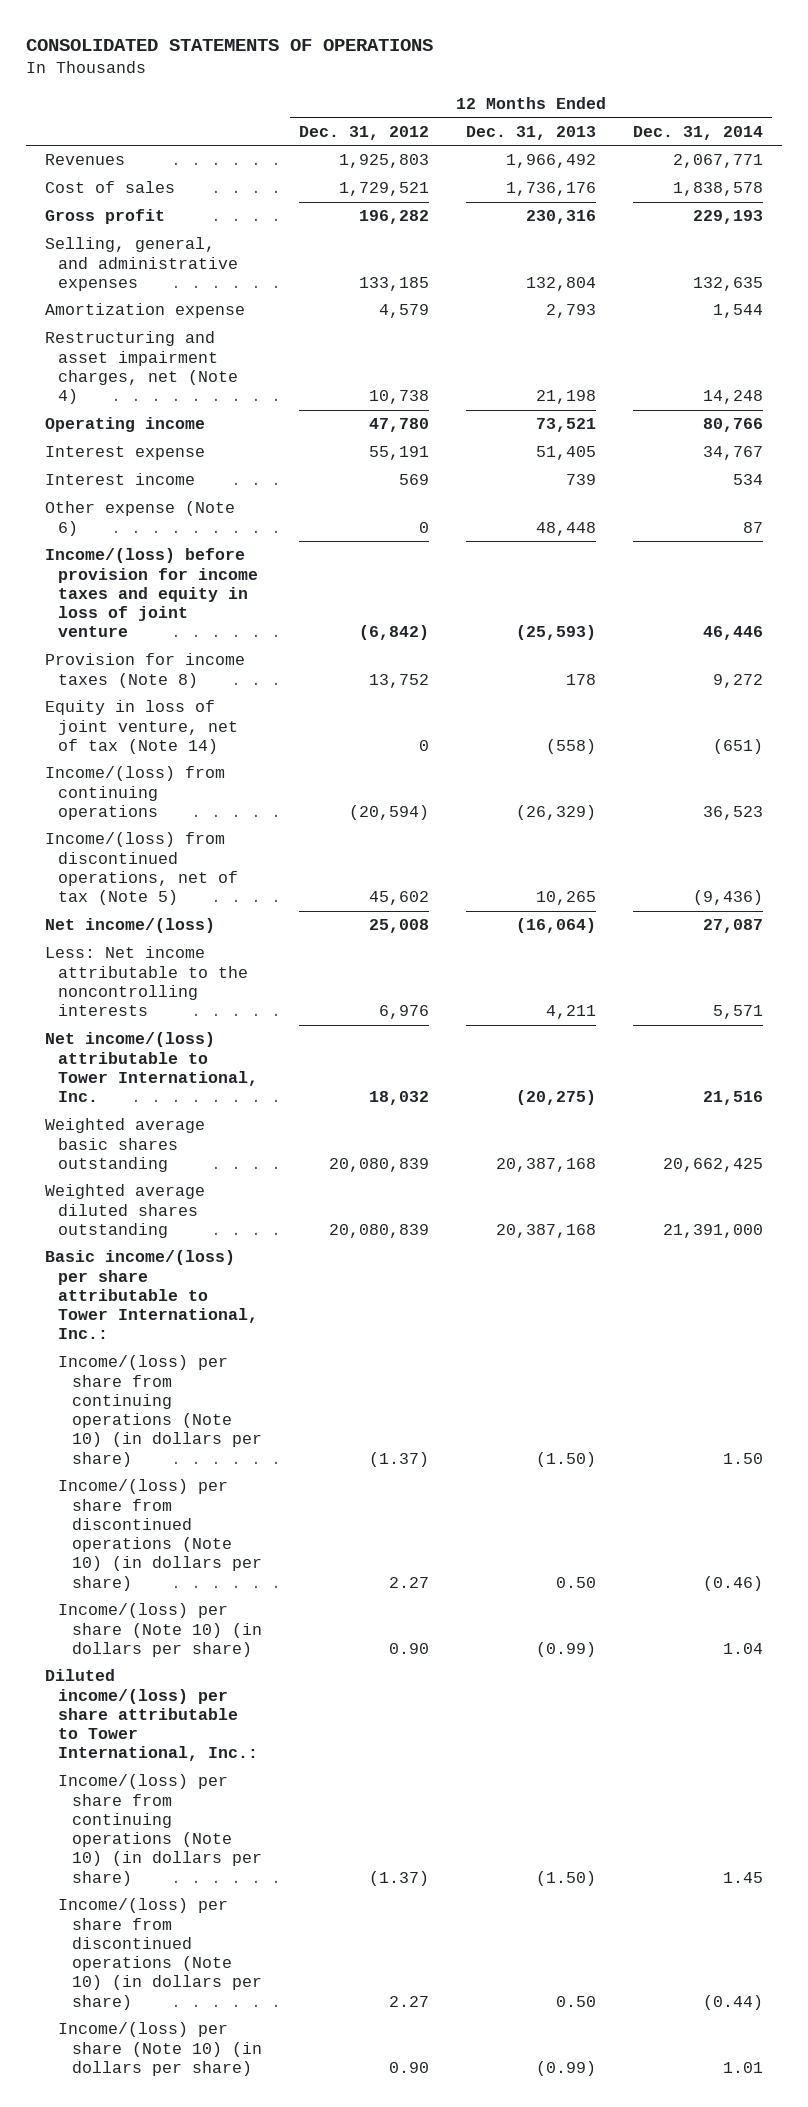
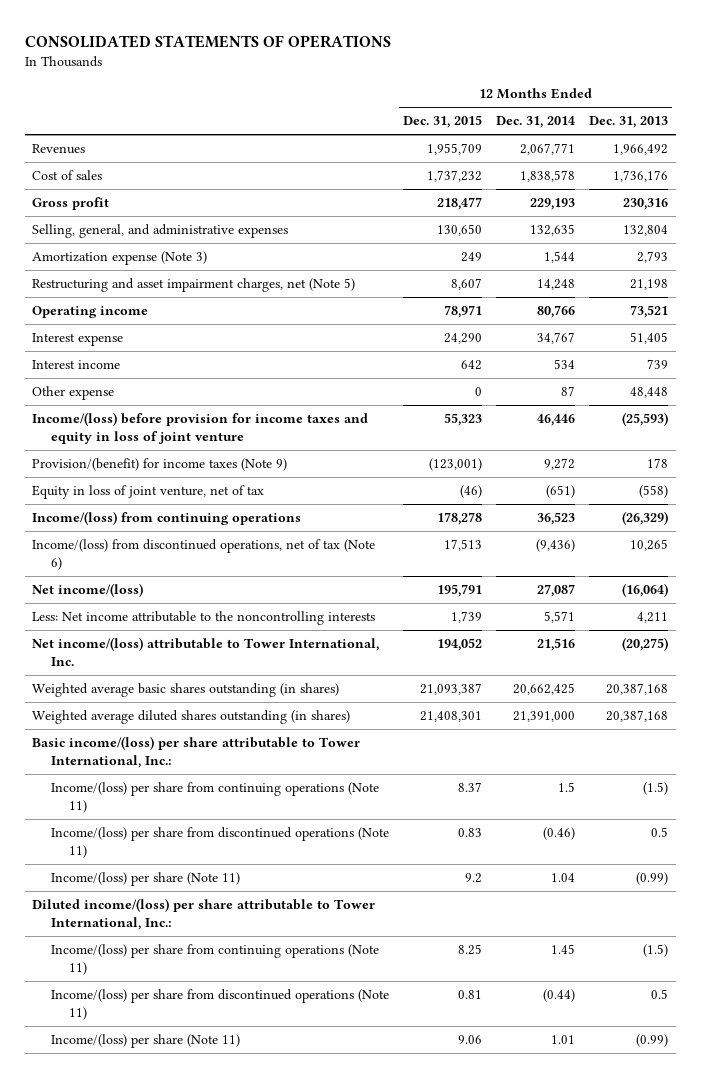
[299,125,430,140] Dec. 31, 2012 -> none
none -> [402,115,482,129] Dec. 31, 2015
[44,303,245,319] Amortization expense -> [32,251,208,266] Amortization expense (Note 3)
[44,331,239,405] Restructuring and asset impairment charges, net (Note 4) -> [32,278,356,293] Restructuring and asset impairment charges, net (Note 5)
[44,501,235,536] Other expense (Note 6) -> [32,386,115,401] Other expense
[44,653,245,688] Provision for income taxes (Note 8) -> [32,458,288,472] Provision/(benefit) for income taxes (Note 9)
[44,700,239,754] Equity in loss of joint venture, net of tax (Note 14) -> [32,485,265,500] Equity in loss of joint venture, net of tax
[44,832,239,906] Income/(loss) from discontinued operations, net of tax (Note 5) -> [32,539,376,570] Income/(loss) from discontinued operations, net of tax (Note 6)
[44,1118,205,1172] Weighted average basic shares outstanding -> [32,683,340,698] Weighted average basic shares outstanding (in shares)
[44,1184,205,1238] Weighted average diluted shares outstanding -> [32,710,351,725] Weighted average diluted shares outstanding (in shares)
[58,1355,263,1467] Income/(loss) per share from continuing operations (Note 10) (in dollars per share) -> [50,782,379,813] Income/(loss) per share from continuing operations (Note 11)
[536,1451,597,1467] (1.50) -> [643,782,669,796] (1.5)
[723,1452,764,1464] 1.50 -> [558,782,576,793] 1.5
[58,1479,263,1591] Income/(loss) per share from discontinued operations (Note 10) (in dollars per share) -> [50,827,389,858] Income/(loss) per share from discontinued operations (Note 11)
[556,1576,597,1588] 0.50 -> [651,827,669,838] 0.5
[58,1603,263,1657] Income/(loss) per share (Note 10) (in dollars per share) -> [50,872,240,887] Income/(loss) per share (Note 11)
[58,1774,263,1886] Income/(loss) per share from continuing operations (Note 10) (in dollars per share) -> [50,944,379,975] Income/(loss) per share from continuing operations (Note 11)
[536,1870,597,1886] (1.50) -> [643,944,669,958] (1.5)
[58,1898,263,2010] Income/(loss) per share from discontinued operations (Note 10) (in dollars per share) -> [50,989,389,1020] Income/(loss) per share from discontinued operations (Note 11)
[556,1995,597,2007] 0.50 -> [651,989,669,1000] 0.5
[58,2022,263,2076] Income/(loss) per share (Note 10) (in dollars per share) -> [50,1034,240,1049] Income/(loss) per share (Note 11)

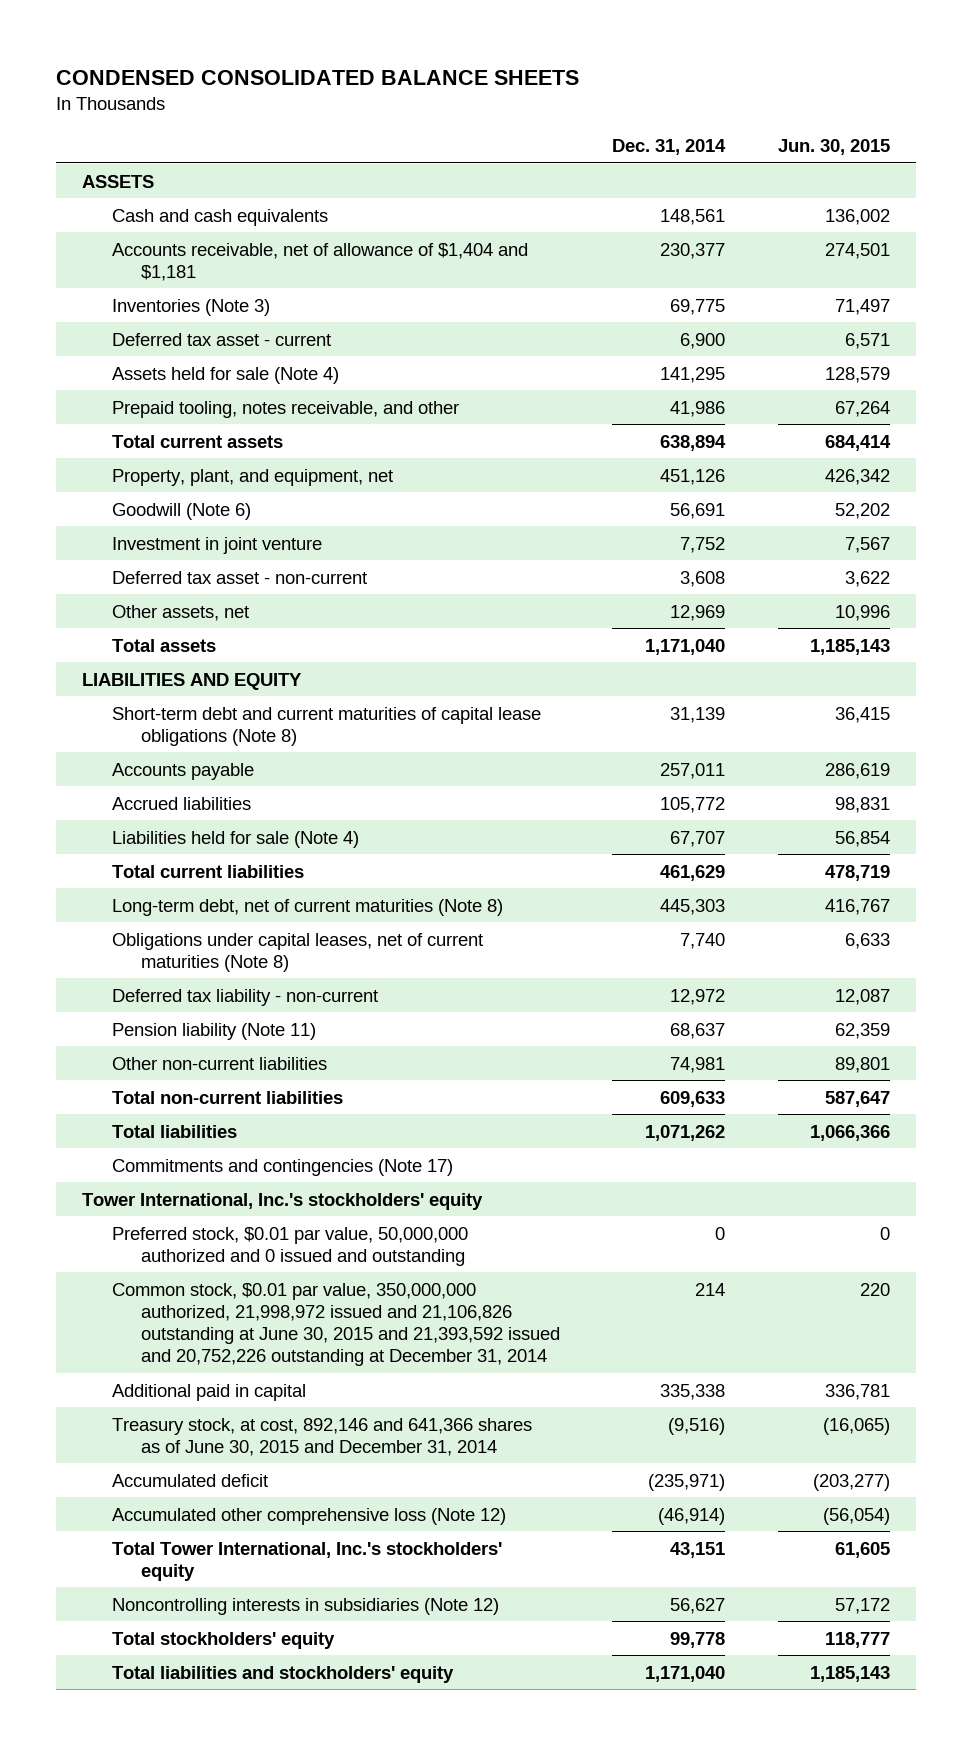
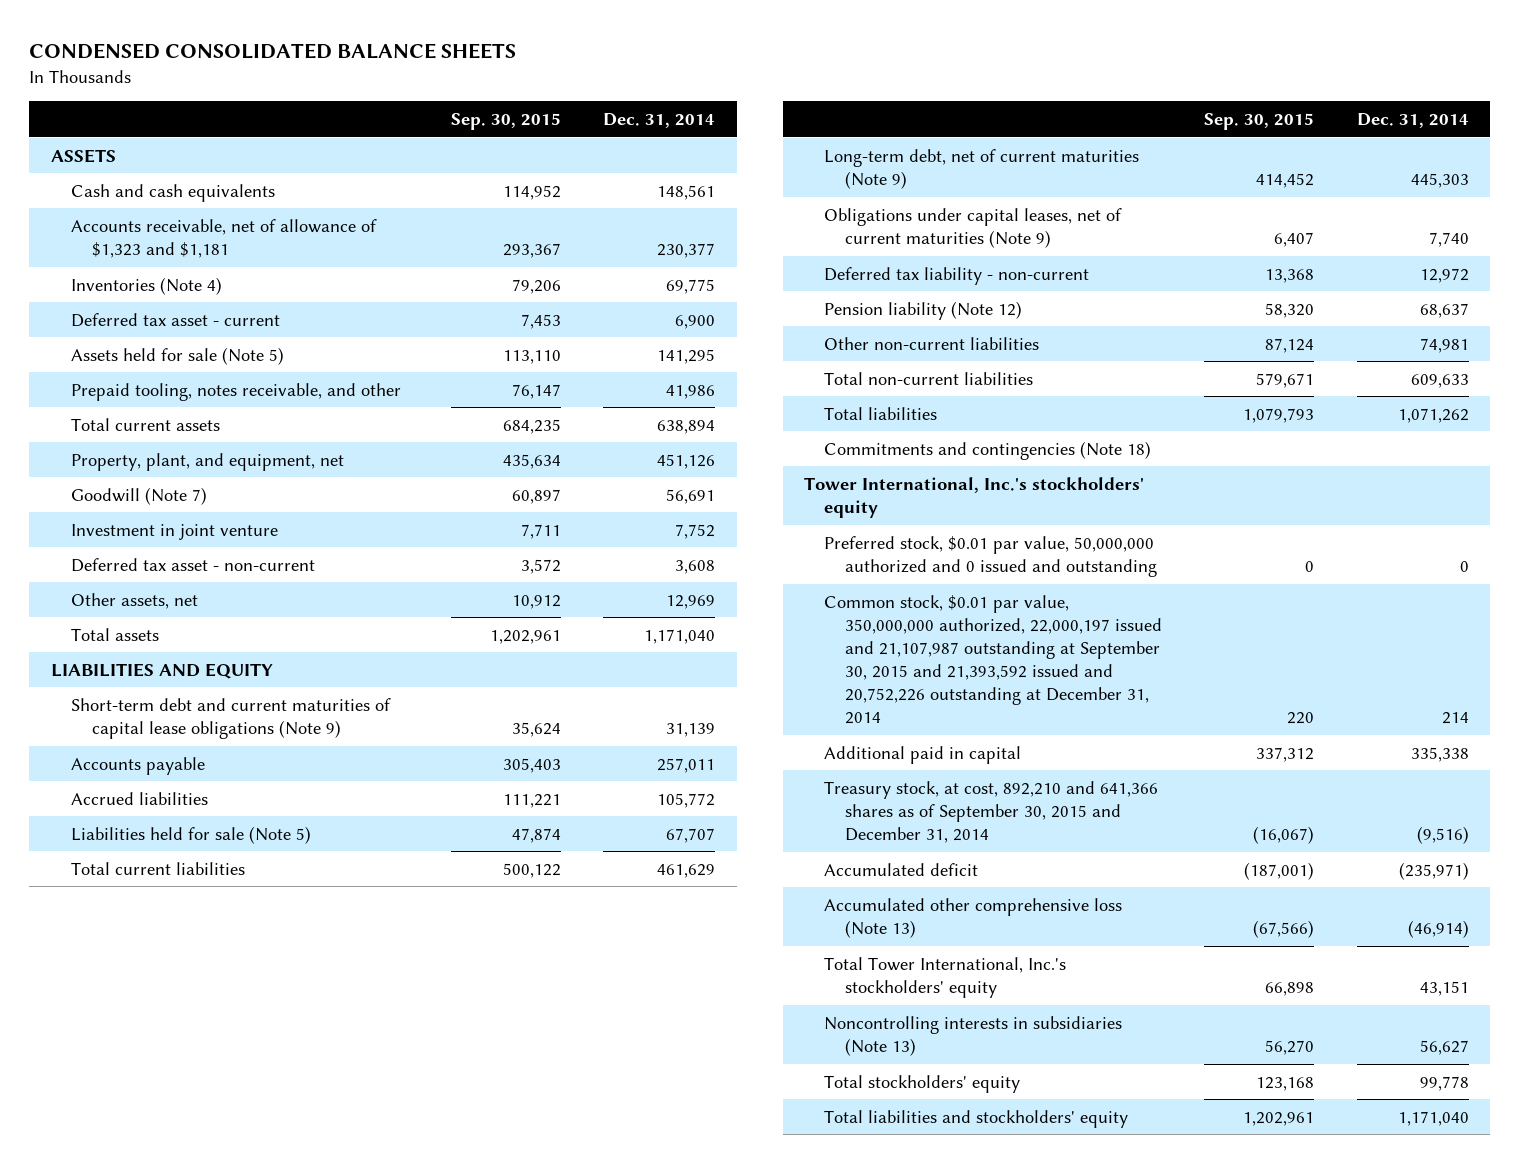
[777,139,890,156] Jun. 30, 2015 -> none
none -> [451,112,562,130] Sep. 30, 2015
[111,242,528,281] Accounts receivable, net of allowance of $1,404 and $1,181 -> [71,218,378,258] Accounts receivable, net of allowance of $1,323 and $1,181
[111,298,270,316] Inventories (Note 3) -> [71,276,223,295] Inventories (Note 4)
[111,366,339,384] Assets held for sale (Note 4) -> [71,346,285,365] Assets held for sale (Note 5)
[111,502,251,520] Goodwill (Note 6) -> [71,486,208,505] Goodwill (Note 7)
[111,706,541,746] Short-term debt and current maturities of capital lease obligations (Note 8) -> [71,697,392,739] Short-term debt and current maturities of capital lease obligations (Note 9)
[111,830,359,848] Liabilities held for sale (Note 4) -> [71,825,312,844] Liabilities held for sale (Note 5)
[111,898,503,916] Long-term debt, net of current maturities (Note 8) -> [824,148,1140,189] Long-term debt, net of current maturities (Note 9)
[111,932,483,972] Obligations under capital leases, net of current maturities (Note 8) -> [824,207,1123,248] Obligations under capital leases, net of current maturities (Note 9)
[111,1022,316,1040] Pension liability (Note 11) -> [824,300,1023,320] Pension liability (Note 12)
[111,1158,453,1176] Commitments and contingencies (Note 17) -> [824,440,1152,460] Commitments and contingencies (Note 18)
[111,1282,561,1366] Common stock, $0.01 par value, 350,000,000 authorized, 21,998,972 issued and 21,106,826 outstanding at June 30, 2015 and 21,393,592 issued and 20,752,226 outstanding at December 31, 2014 -> [824,594,1163,725] Common stock, $0.01 par value, 350,000,000 authorized, 22,000,197 issued and 21,107,987 outstanding at September 30, 2015 and 21,393,592 issued and 20,752,226 outstanding at December 31, 2014
[111,1417,532,1456] Treasury stock, at cost, 892,146 and 641,366 shares as of June 30, 2015 and December 31, 2014 -> [824,780,1159,843] Treasury stock, at cost, 892,210 and 641,366 shares as of September 30, 2015 and December 31, 2014
[111,1507,506,1525] Accumulated other comprehensive loss (Note 12) -> [824,897,1123,938] Accumulated other comprehensive loss (Note 13)
[111,1597,499,1615] Noncontrolling interests in subsidiaries (Note 12) -> [824,1015,1123,1056] Noncontrolling interests in subsidiaries (Note 13)

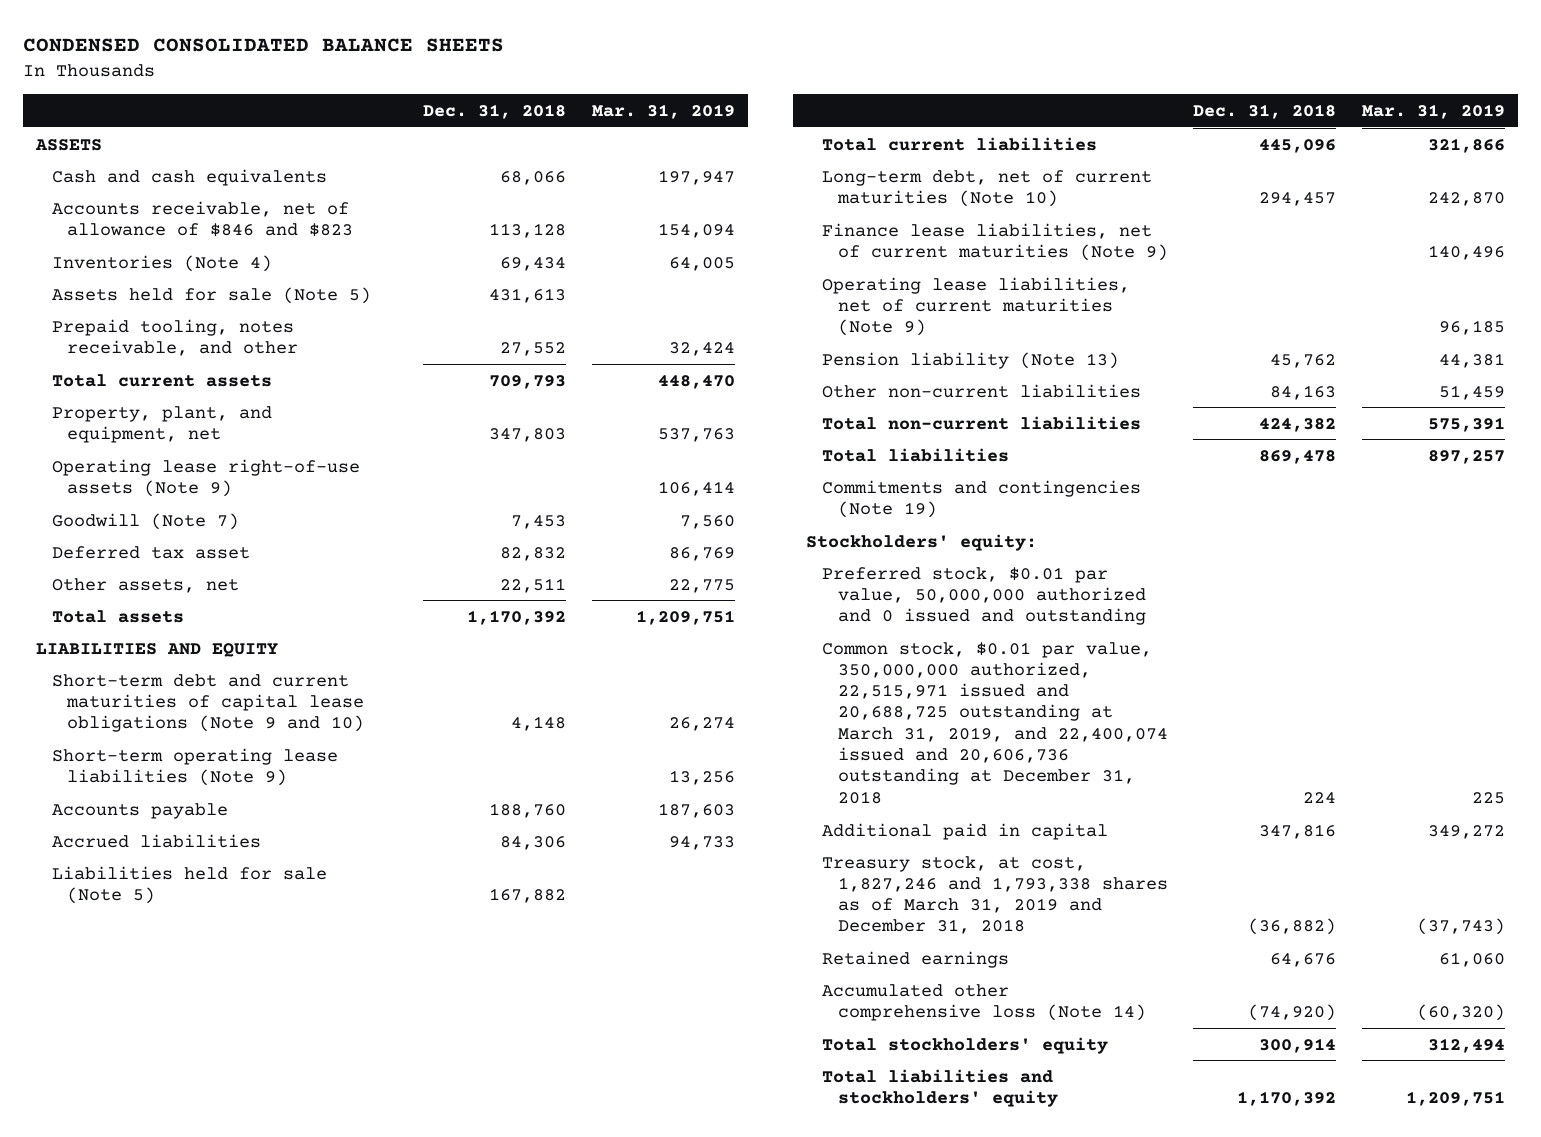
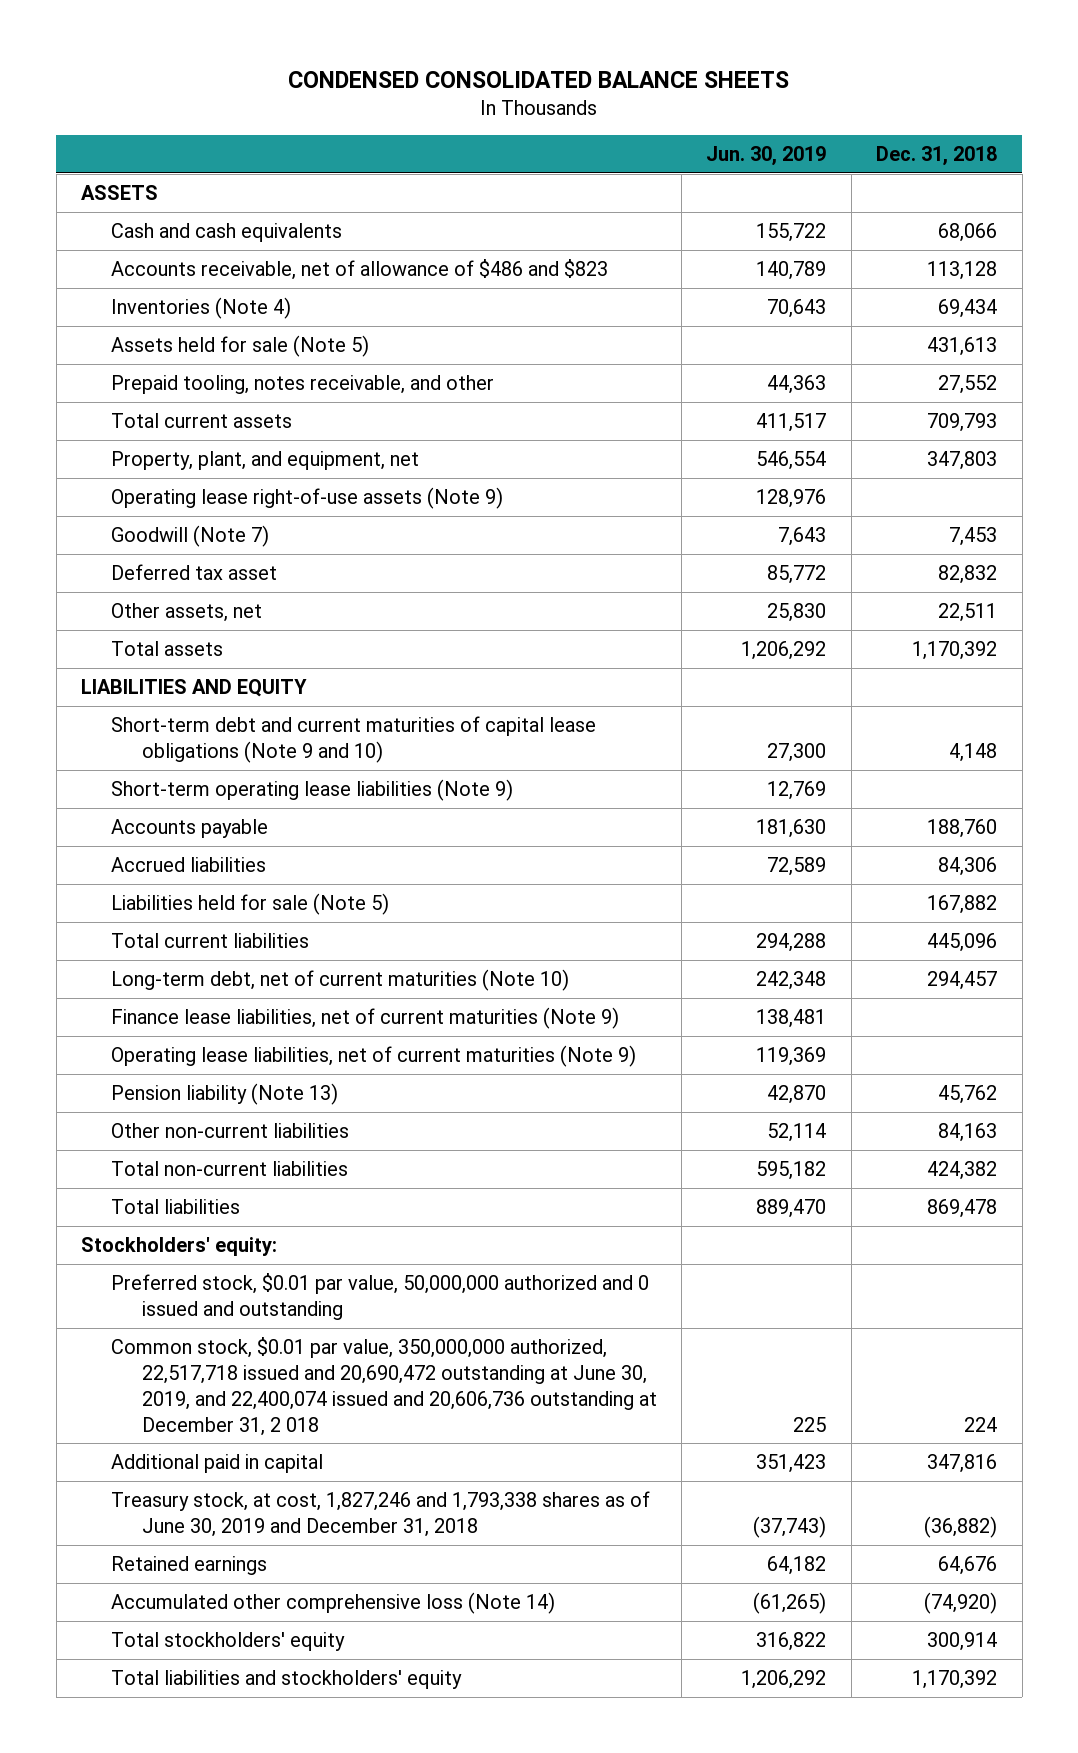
[591,103,735,119] Mar. 31, 2019 -> none
none -> [706,145,827,166] Jun. 30, 2019
[51,200,354,237] Accounts receivable, net of allowance of $846 and $823 -> [111,259,609,281] Accounts receivable, net of allowance of $486 and $823
[821,479,1141,518] Commitments and contingencies (Note 19) -> none
[821,641,1168,804] Common stock, $0.01 par value, 350,000,000 authorized, 22,515,971 issued and 20,688,725 outstanding at March 31, 2019, and 22,400,074 issued and 20,606,736 outstanding at December 31, 2018 -> [111,1337,657,1436] Common stock, $0.01 par value, 350,000,000 authorized, 22,517,718 issued and 20,690,472 outstanding at June 30, 2019, and 22,400,074 issued and 20,606,736 outstanding at December 31, 2 018
[821,855,1168,935] Treasury stock, at cost, 1,827,246 and 1,793,338 shares as of March 31, 2019 and December 31, 2018 -> [111,1491,651,1537] Treasury stock, at cost, 1,827,246 and 1,793,338 shares as of June 30, 2019 and December 31, 2018

